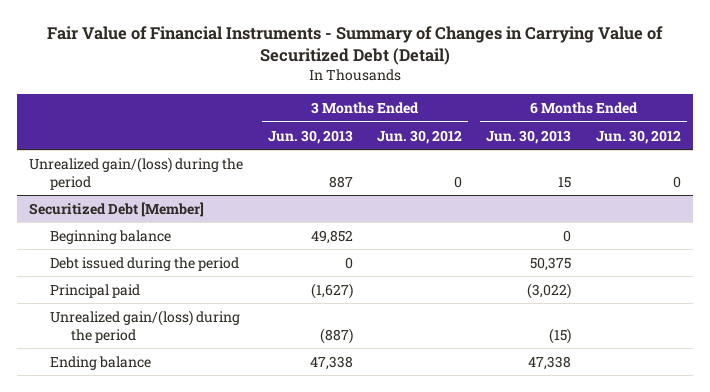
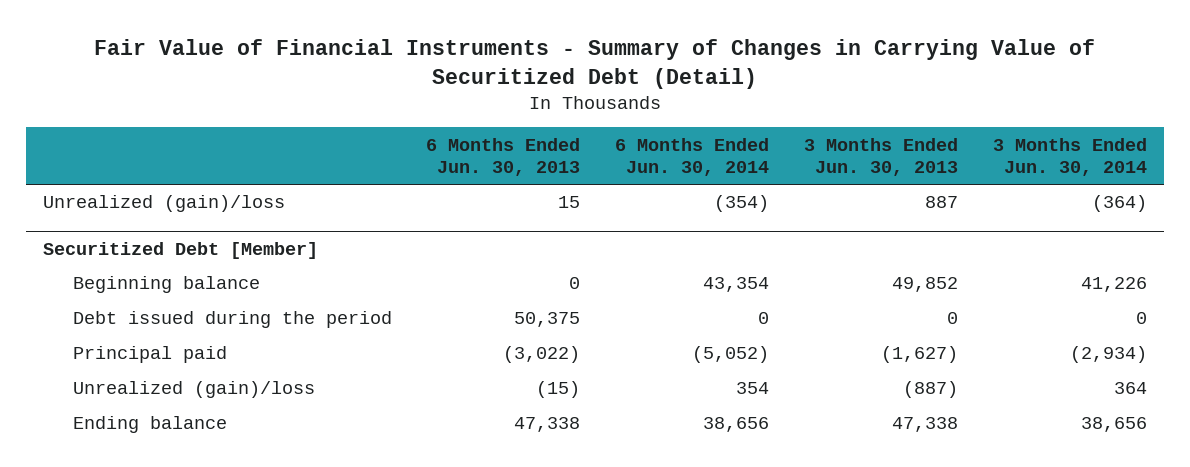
[377,129,463,144] Jun. 30, 2012 -> none
[595,129,681,144] Jun. 30, 2012 -> none
none -> [615,137,770,177] 6 Months Ended Jun. 30, 2014
none -> [992,137,1147,177] 3 Months Ended Jun. 30, 2014
[29,156,244,190] Unrealized gain/(loss) during the period -> [43,195,286,213] Unrealized (gain)/loss
[50,309,241,343] Unrealized gain/(loss) during the period -> [72,381,315,399] Unrealized (gain)/loss

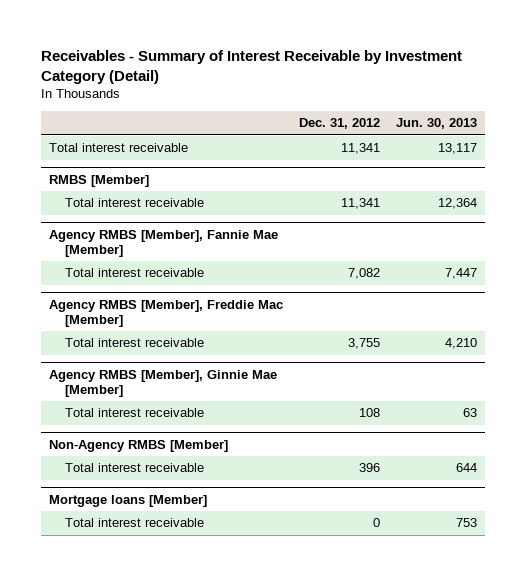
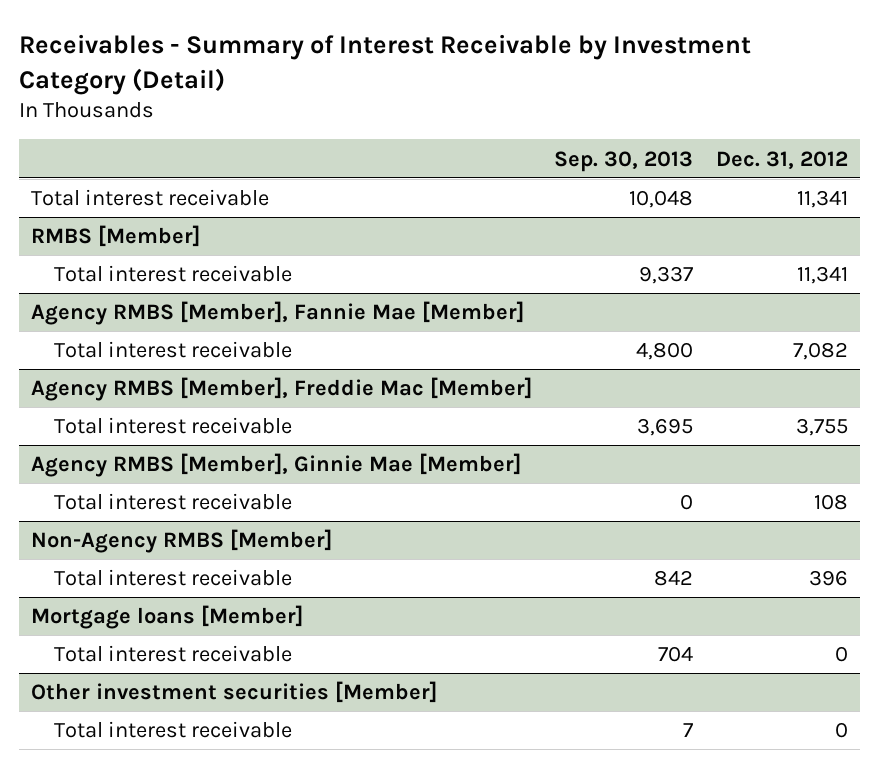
[395,118,477,130] Jun. 30, 2013 -> none
none -> [554,150,694,172] Sep. 30, 2013
none -> [30,681,437,704] Other investment securities [Member]
none -> [54,721,293,739] Total interest receivable

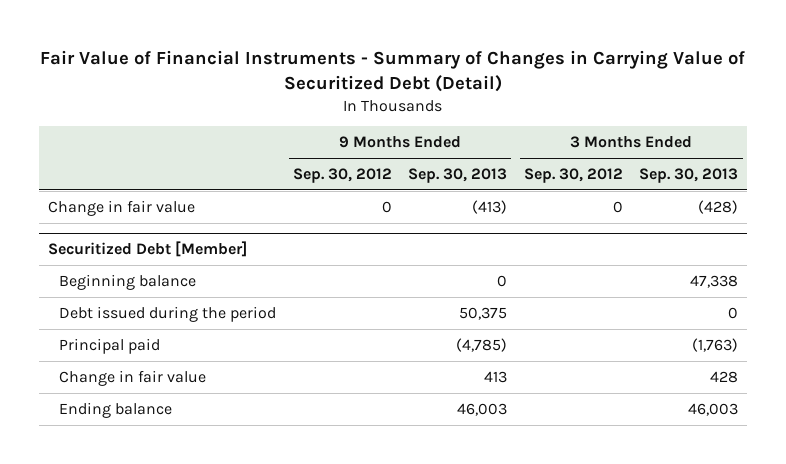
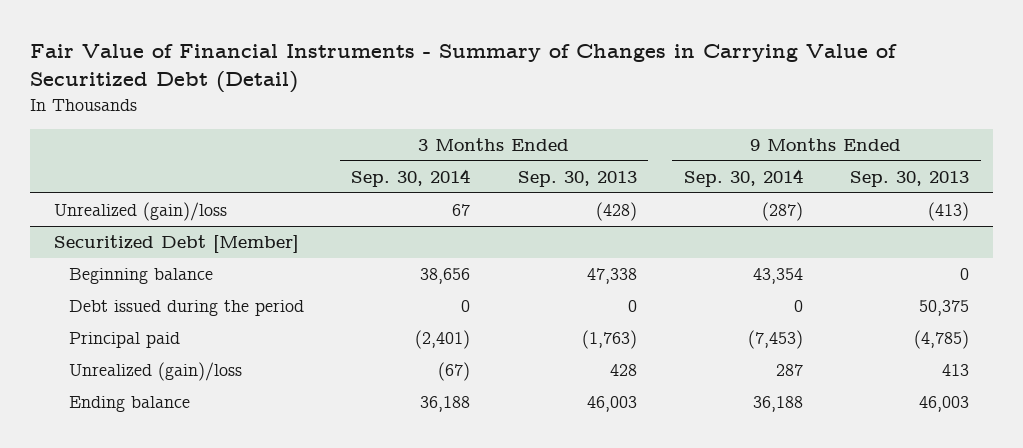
[292,167,392,183] Sep. 30, 2012 -> none
[523,167,623,183] Sep. 30, 2012 -> none
none -> [351,168,471,187] Sep. 30, 2014
none -> [683,168,803,187] Sep. 30, 2014
[47,199,195,216] Change in fair value -> [53,202,227,222] Unrealized (gain)/loss
[59,369,207,386] Change in fair value -> [69,362,243,382] Unrealized (gain)/loss

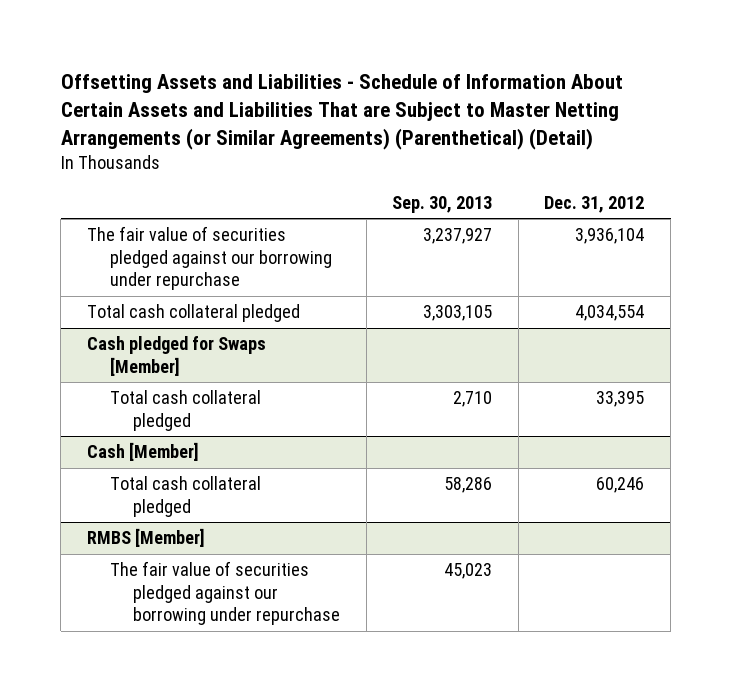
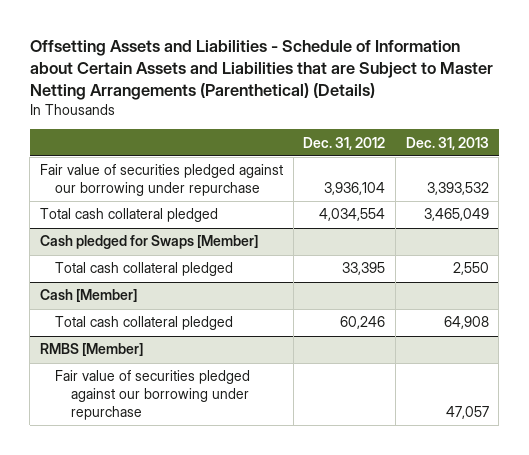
[60,73,623,150] Offsetting Assets and Liabilities - Schedule of Information About Certain Assets and Liabilities That are Subject to Master Netting Arrangements (or Similar Agreements) (Parenthetical) (Detail) -> [29,39,493,100] Offsetting Assets and Liabilities - Schedule of Information about Certain Assets and Liabilities that are Subject to Master Netting Arrangements (Parenthetical) (Details)
[392,195,493,213] Sep. 30, 2013 -> none
none -> [405,136,489,150] Dec. 31, 2013
[87,226,333,291] The fair value of securities pledged against our borrowing under repurchase -> [40,164,284,196] Fair value of securities pledged against our borrowing under repurchase
[110,561,341,626] The fair value of securities pledged against our borrowing under repurchase -> [55,370,251,420] Fair value of securities pledged against our borrowing under repurchase

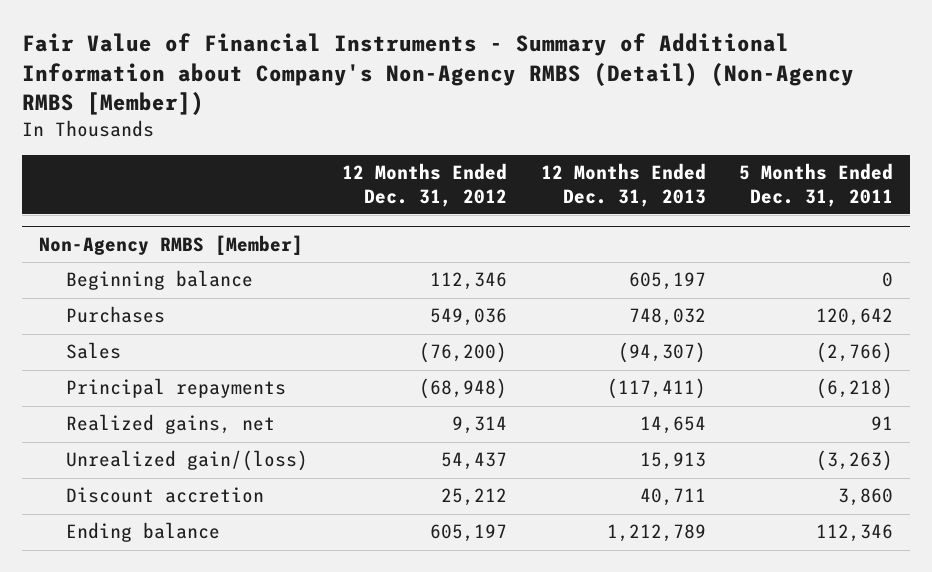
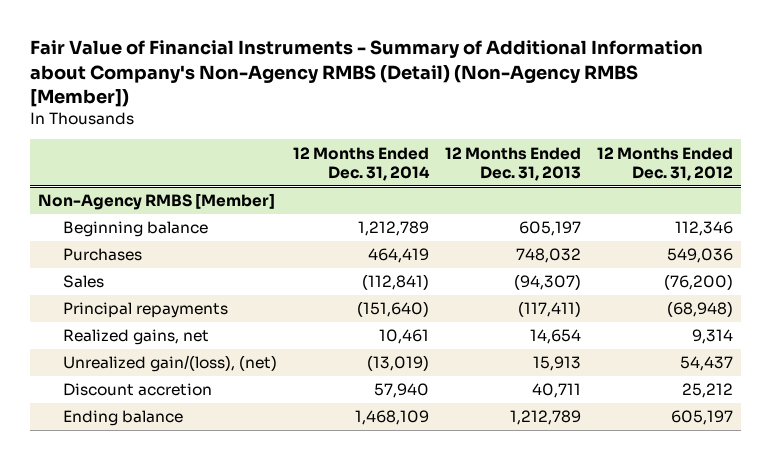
[739,163,894,207] 5 Months Ended Dec. 31, 2011 -> none
none -> [292,146,430,181] 12 Months Ended Dec. 31, 2014
[66,450,309,472] Unrealized gain/(loss) -> [63,355,278,373] Unrealized gain/(loss), (net)

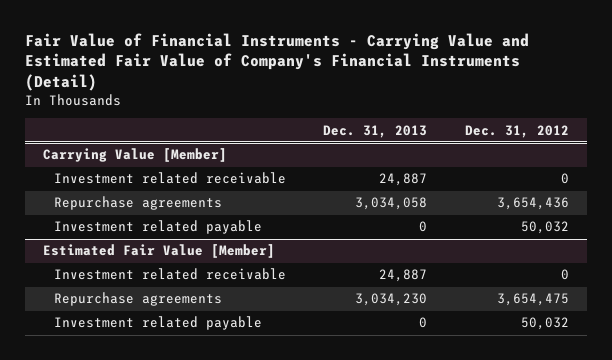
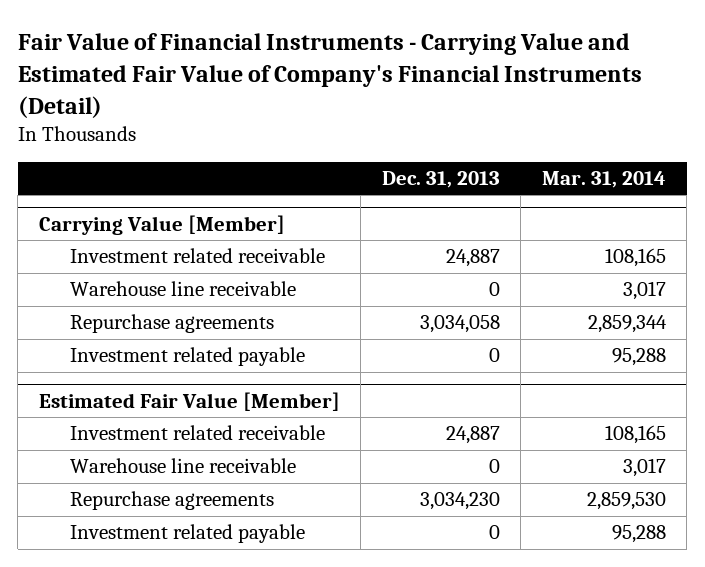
[464,124,569,138] Dec. 31, 2012 -> none
none -> [541,171,666,189] Mar. 31, 2014
none -> [70,281,297,297] Warehouse line receivable
none -> [70,458,297,474] Warehouse line receivable

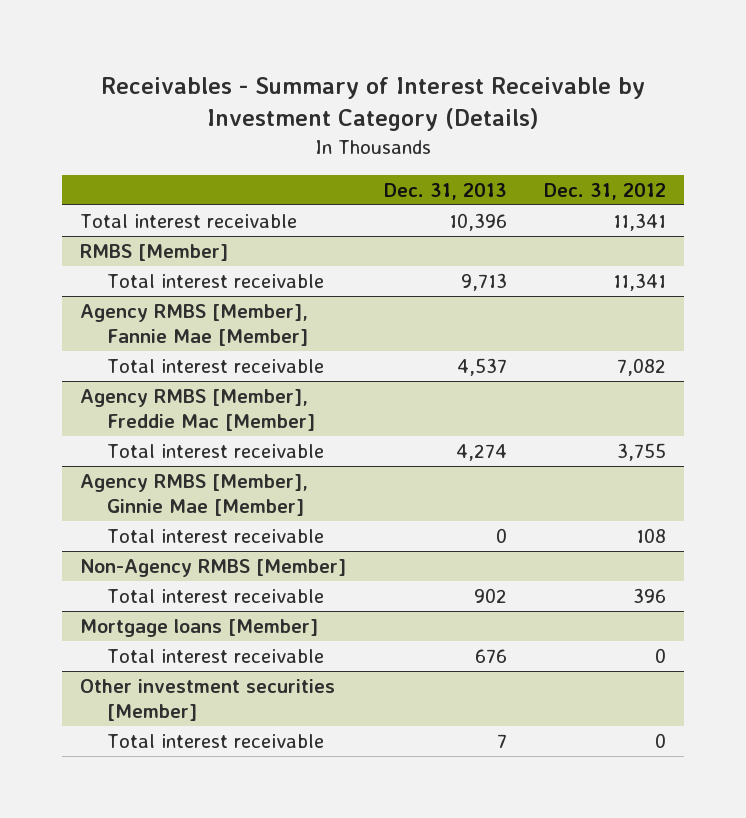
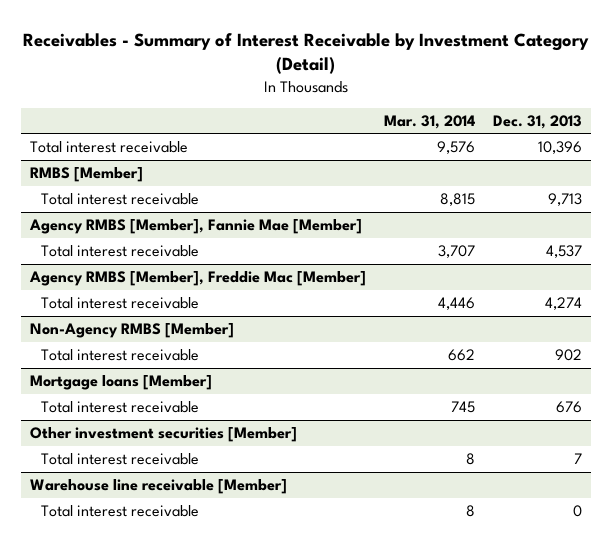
[101,76,646,132] Receivables - Summary of Interest Receivable by Investment Category (Details) -> [22,32,589,75] Receivables - Summary of Interest Receivable by Investment Category (Detail)
[543,182,666,200] Dec. 31, 2012 -> none
none -> [383,114,475,129] Mar. 31, 2014
[80,474,309,516] Agency RMBS [Member], Ginnie Mae [Member] -> none
[107,529,325,544] Total interest receivable -> none
none -> [29,479,287,495] Warehouse line receivable [Member]
none -> [41,505,200,518] Total interest receivable

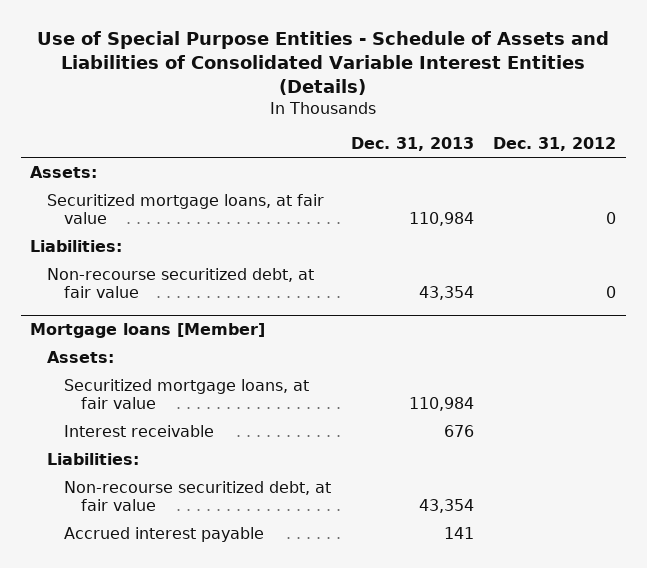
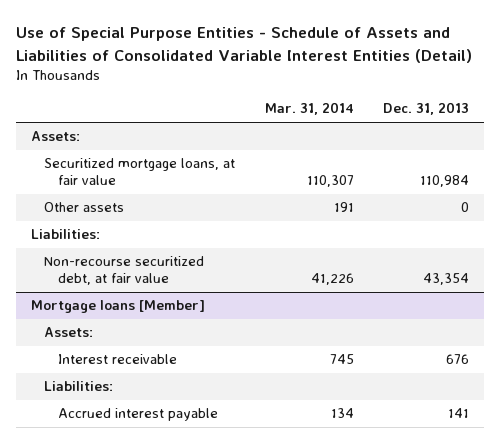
[37,30,610,95] Use of Special Purpose Entities - Schedule of Assets and Liabilities of Consolidated Variable Interest Entities (Details) -> [15,27,472,63] Use of Special Purpose Entities - Schedule of Assets and Liabilities of Consolidated Variable Interest Entities (Detail)
[493,137,617,152] Dec. 31, 2012 -> none
none -> [264,102,354,116] Mar. 31, 2014
none -> [44,202,125,213] Other assets
[64,378,310,410] Securitized mortgage loans, at fair value -> none
[64,480,332,512] Non-recourse securitized debt, at fair value -> none

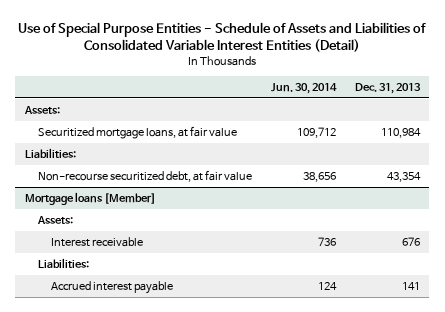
[264,102,354,116] Mar. 31, 2014 -> none
none -> [270,82,337,94] Jun. 30, 2014
[44,202,125,213] Other assets -> none

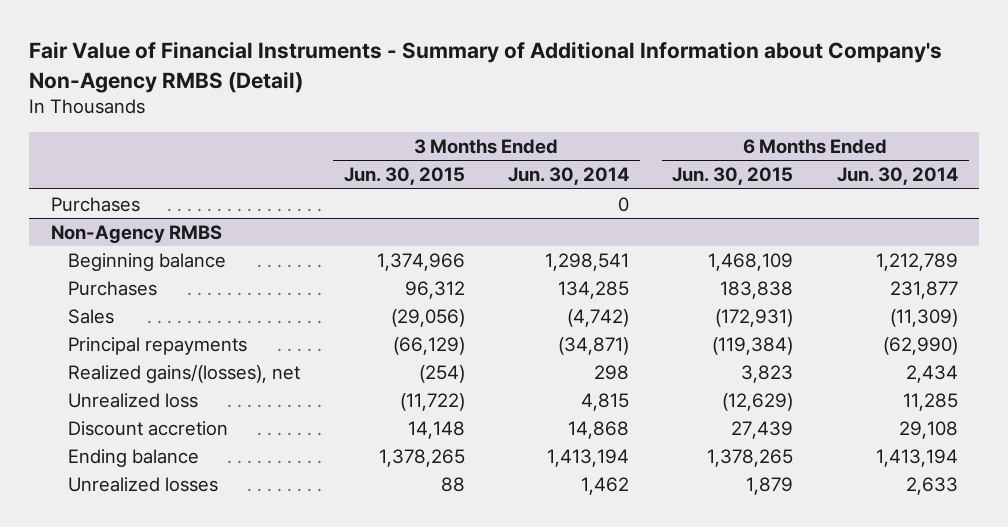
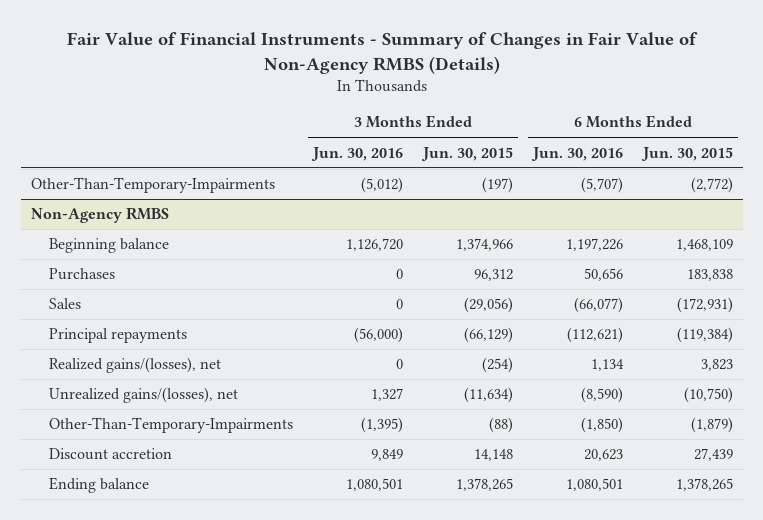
[28,41,942,93] Fair Value of Financial Instruments - Summary of Additional Information about Company's Non-Agency RMBS (Detail) -> [66,32,698,74] Fair Value of Financial Instruments - Summary of Changes in Fair Value of Non-Agency RMBS (Details)
[507,167,629,186] Jun. 30, 2014 -> none
[836,167,958,186] Jun. 30, 2014 -> none
none -> [310,146,403,161] Jun. 30, 2016
none -> [530,146,623,161] Jun. 30, 2016
[50,196,140,212] Purchases -> none
none -> [30,177,275,194] Other-Than-Temporary-Impairments
[68,392,199,408] Unrealized loss -> [48,387,238,404] Unrealized gains/(losses), net
[399,392,465,411] (11,722) -> [463,387,513,404] (11,634)
[722,392,794,411] (12,629) -> [683,387,733,404] (10,750)
none -> [48,417,293,434] Other-Than-Temporary-Impairments
[68,476,219,492] Unrealized losses -> none

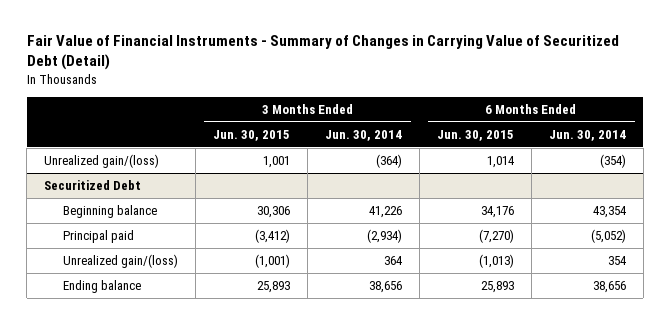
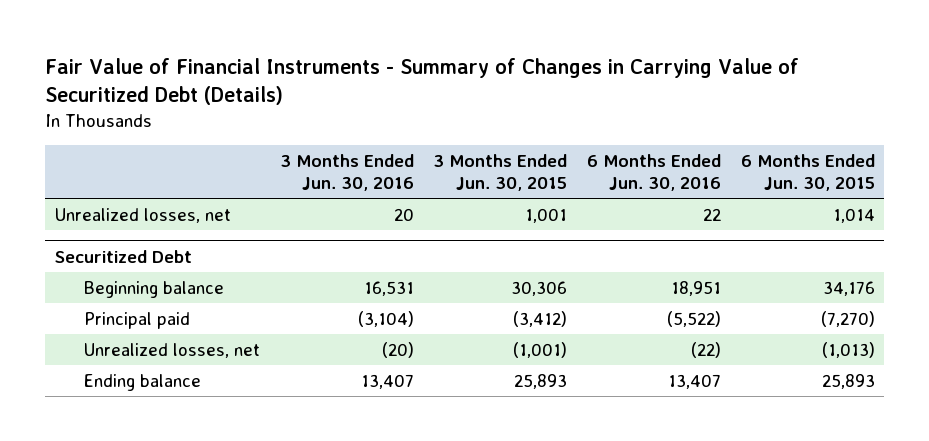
[26,35,619,71] Fair Value of Financial Instruments - Summary of Changes in Carrying Value of Securitized Debt (Detail) -> [45,57,800,106] Fair Value of Financial Instruments - Summary of Changes in Carrying Value of Securitized Debt (Details)
[325,129,403,141] Jun. 30, 2014 -> none
[548,129,626,141] Jun. 30, 2014 -> none
none -> [279,154,414,191] 3 Months Ended Jun. 30, 2016
none -> [587,154,722,191] 6 Months Ended Jun. 30, 2016
[43,154,159,169] Unrealized gain/(loss) -> [54,207,231,223] Unrealized losses, net
[63,254,179,269] Unrealized gain/(loss) -> [84,342,261,358] Unrealized losses, net

